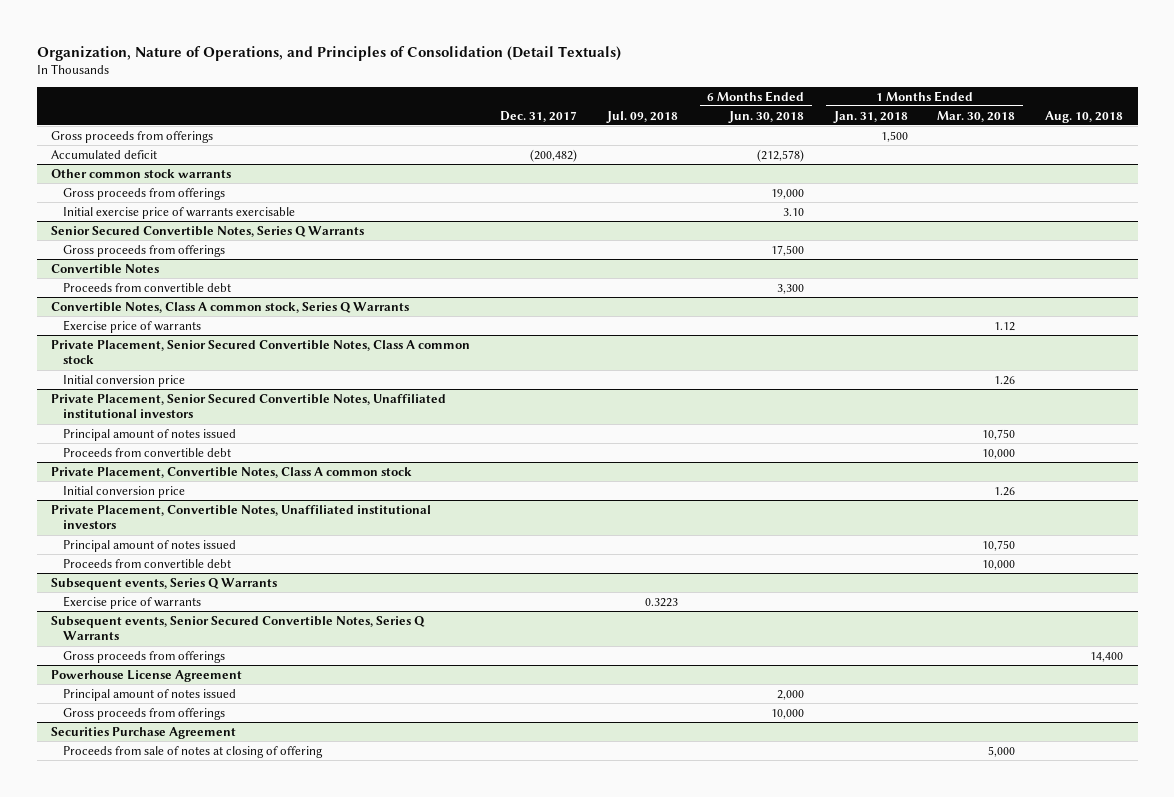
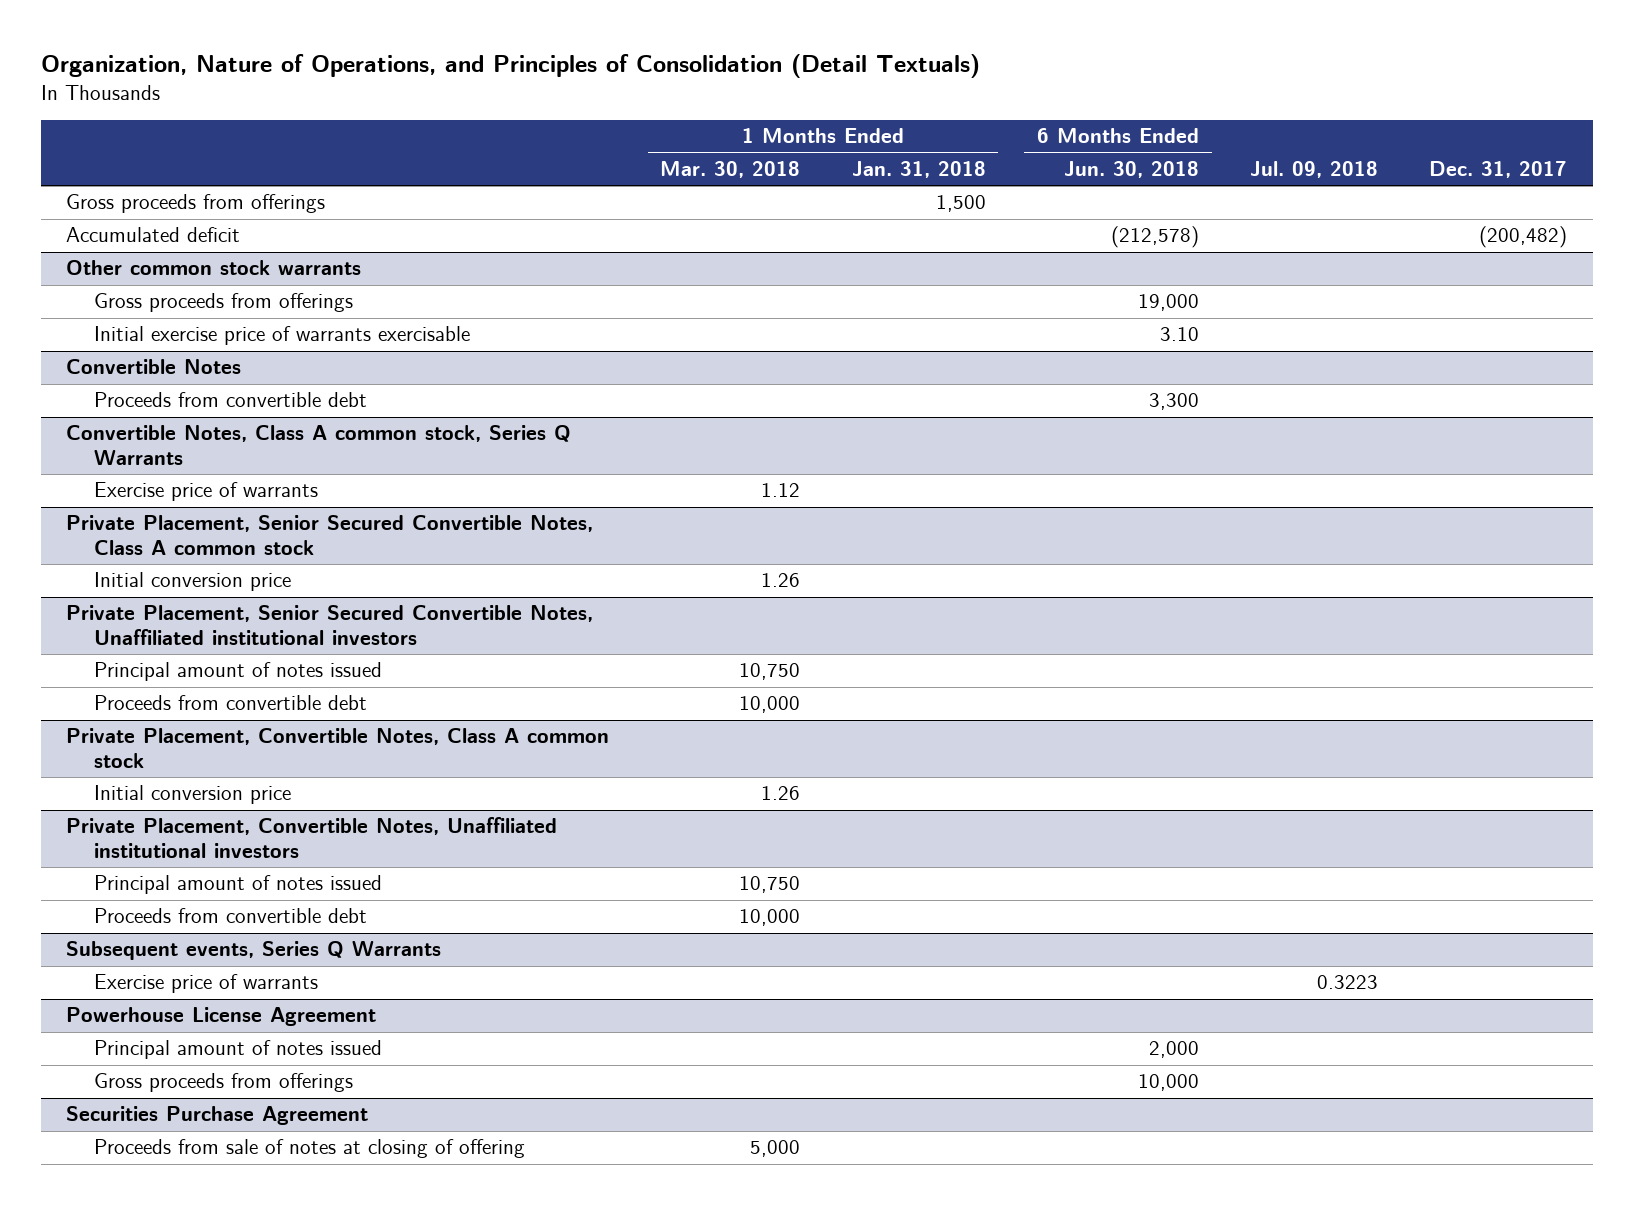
[1044,110,1123,123] Aug. 10, 2018 -> none
[51,225,365,237] Senior Secured Convertible Notes, Series Q Warrants -> none
[63,244,226,257] Gross proceeds from offerings -> none
[51,615,426,641] Subsequent events, Senior Secured Convertible Notes, Series Q Warrants -> none
[63,650,226,663] Gross proceeds from offerings -> none

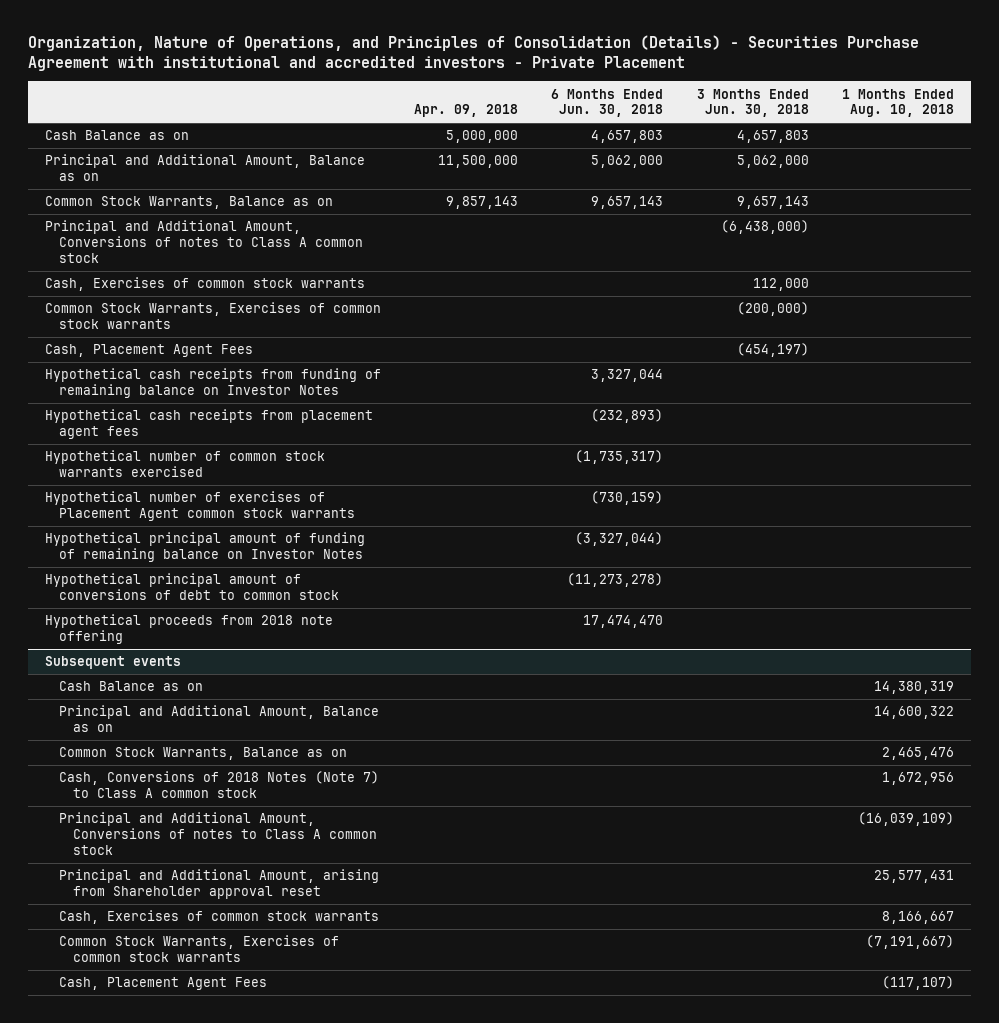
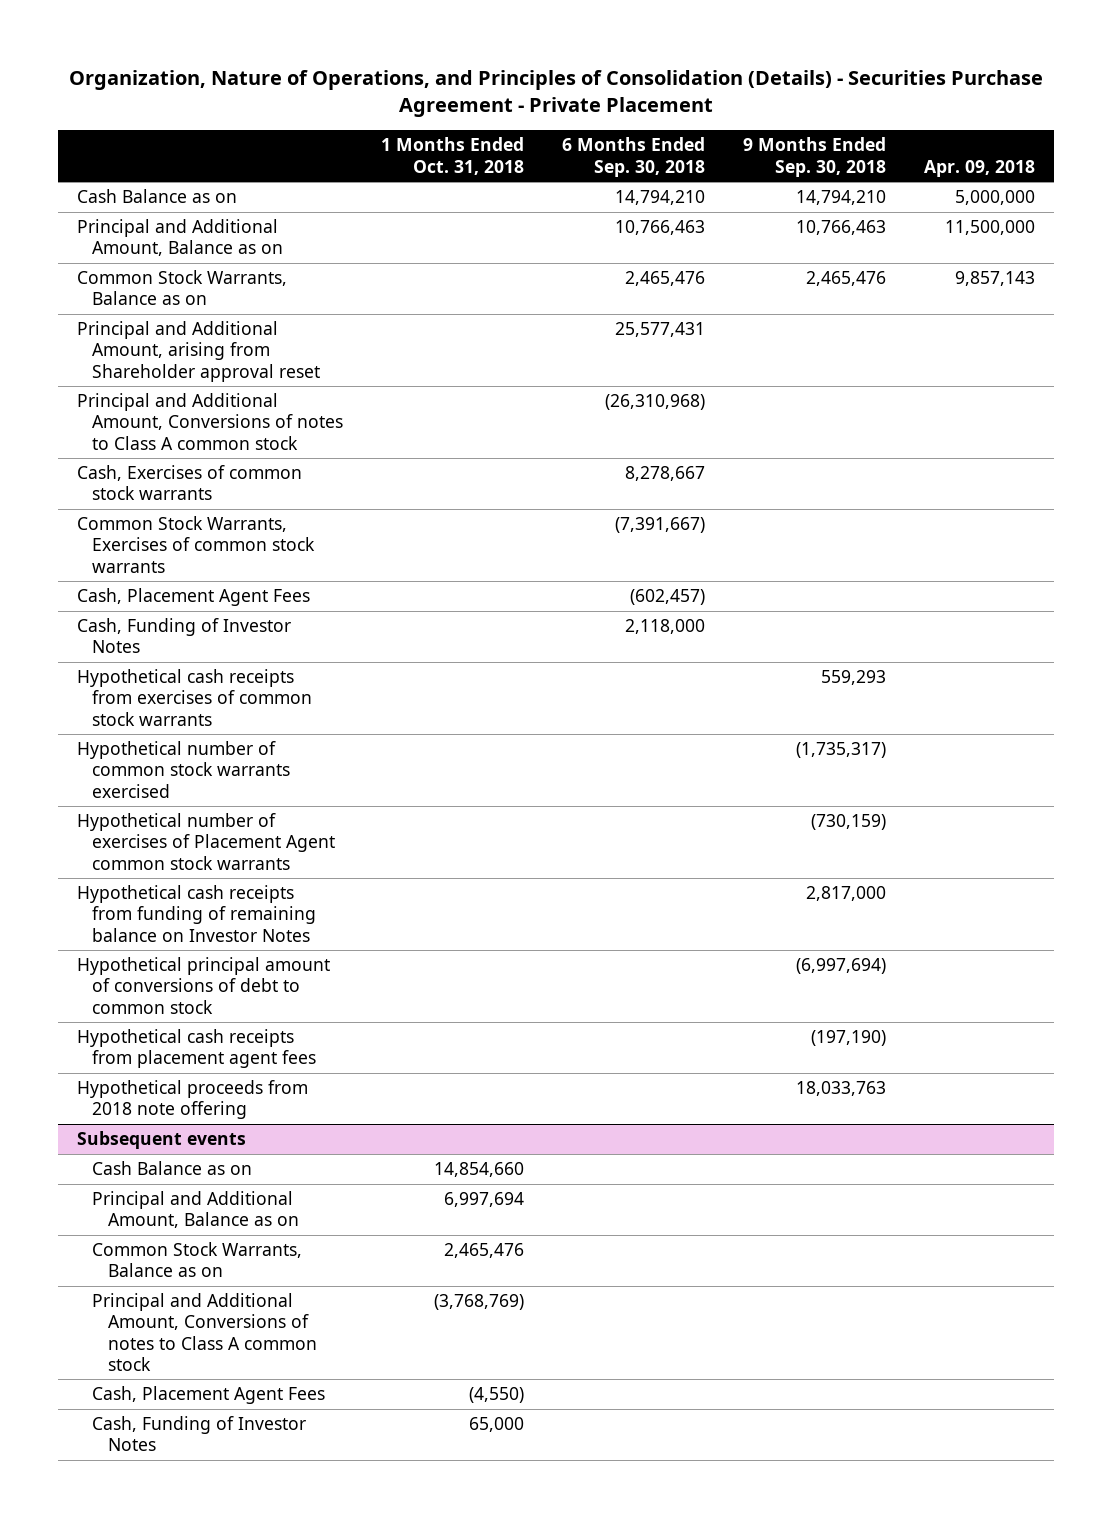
[27,35,919,72] Organization, Nature of Operations, and Principles of Consolidation (Details) - Securities Purchase Agreement with institutional and accredited investors - Private Placement -> [69,70,1044,118] Organization, Nature of Operations, and Principles of Consolidation (Details) - Securities Purchase Agreement - Private Placement
[551,88,664,118] 6 Months Ended Jun. 30, 2018 -> none
[696,88,809,118] 3 Months Ended Jun. 30, 2018 -> none
[842,88,955,118] 1 Months Ended Aug. 10, 2018 -> none
none -> [381,137,525,175] 1 Months Ended Oct. 31, 2018
none -> [562,137,706,177] 6 Months Ended Sep. 30, 2018
none -> [743,137,887,177] 9 Months Ended Sep. 30, 2018
none -> [76,321,321,382] Principal and Additional Amount, arising from Shareholder approval reset
none -> [76,618,291,654] Cash, Funding of Investor Notes
none -> [76,669,313,726] Hypothetical cash receipts from exercises of common stock warrants
[44,532,365,563] Hypothetical principal amount of funding of remaining balance on Investor Notes -> none
[44,368,381,399] Hypothetical cash receipts from funding of remaining balance on Investor Notes -> [76,885,317,942] Hypothetical cash receipts from funding of remaining balance on Investor Notes
[44,409,373,440] Hypothetical cash receipts from placement agent fees -> [76,1029,317,1069] Hypothetical cash receipts from placement agent fees
[58,771,379,799] Cash, Conversions of 2018 Notes (Note 7) to Class A common stock -> none
[58,869,379,900] Principal and Additional Amount, arising from Shareholder approval reset -> none
[58,910,379,925] Cash, Exercises of common stock warrants -> none
[58,935,339,963] Common Stock Warrants, Exercises of common stock warrants -> none
none -> [92,1416,307,1452] Cash, Funding of Investor Notes

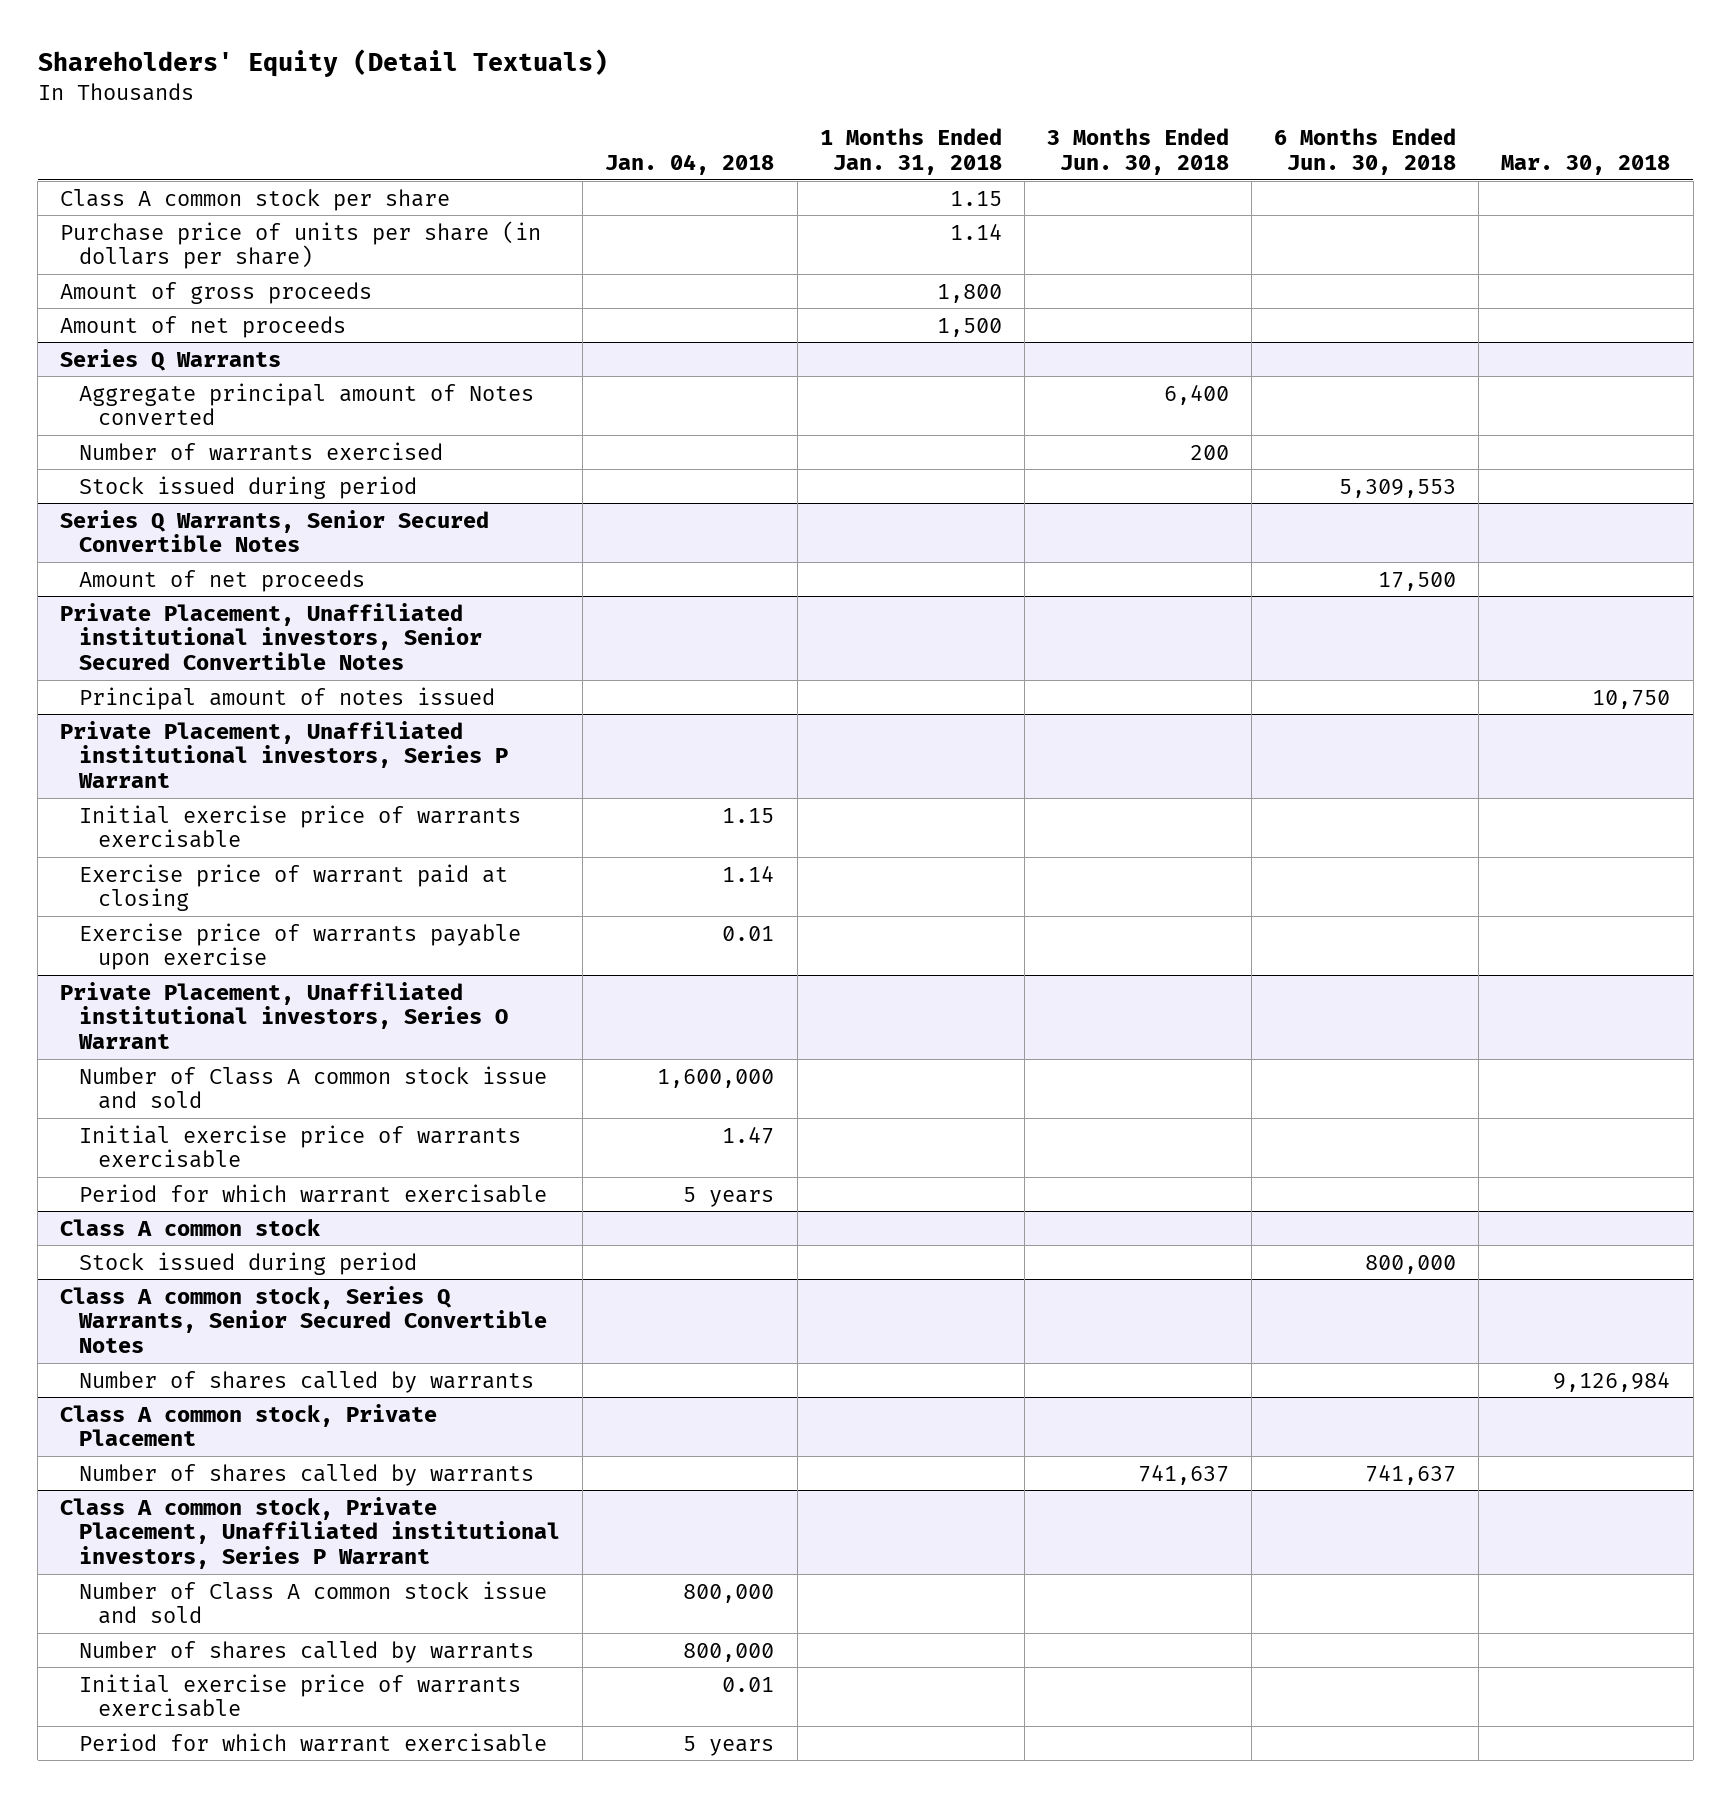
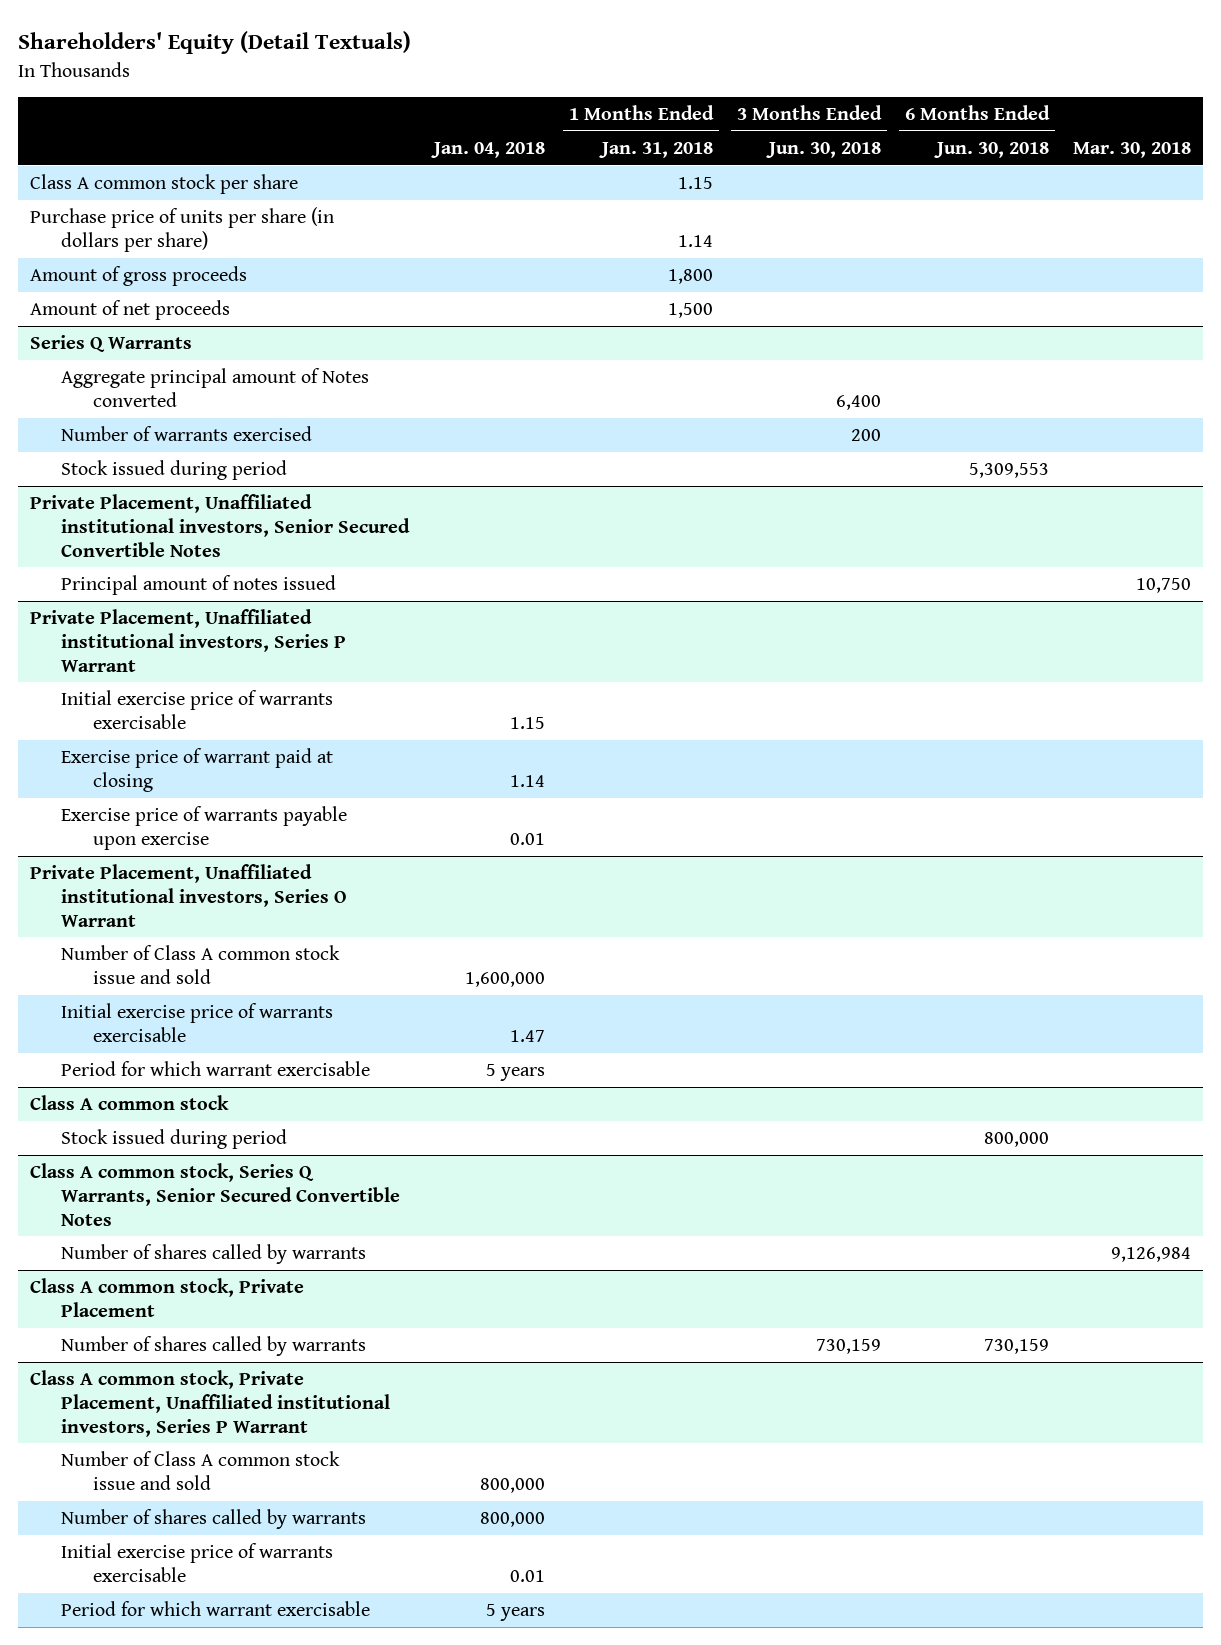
[60,509,490,553] Series Q Warrants, Senior Secured Convertible Notes -> none
[79,569,366,592] Amount of net proceeds -> none
[1137,1464,1229,1485] 741,637 -> [815,1339,881,1355] 730,159
[1365,1464,1457,1485] 741,637 -> [983,1339,1049,1355] 730,159

